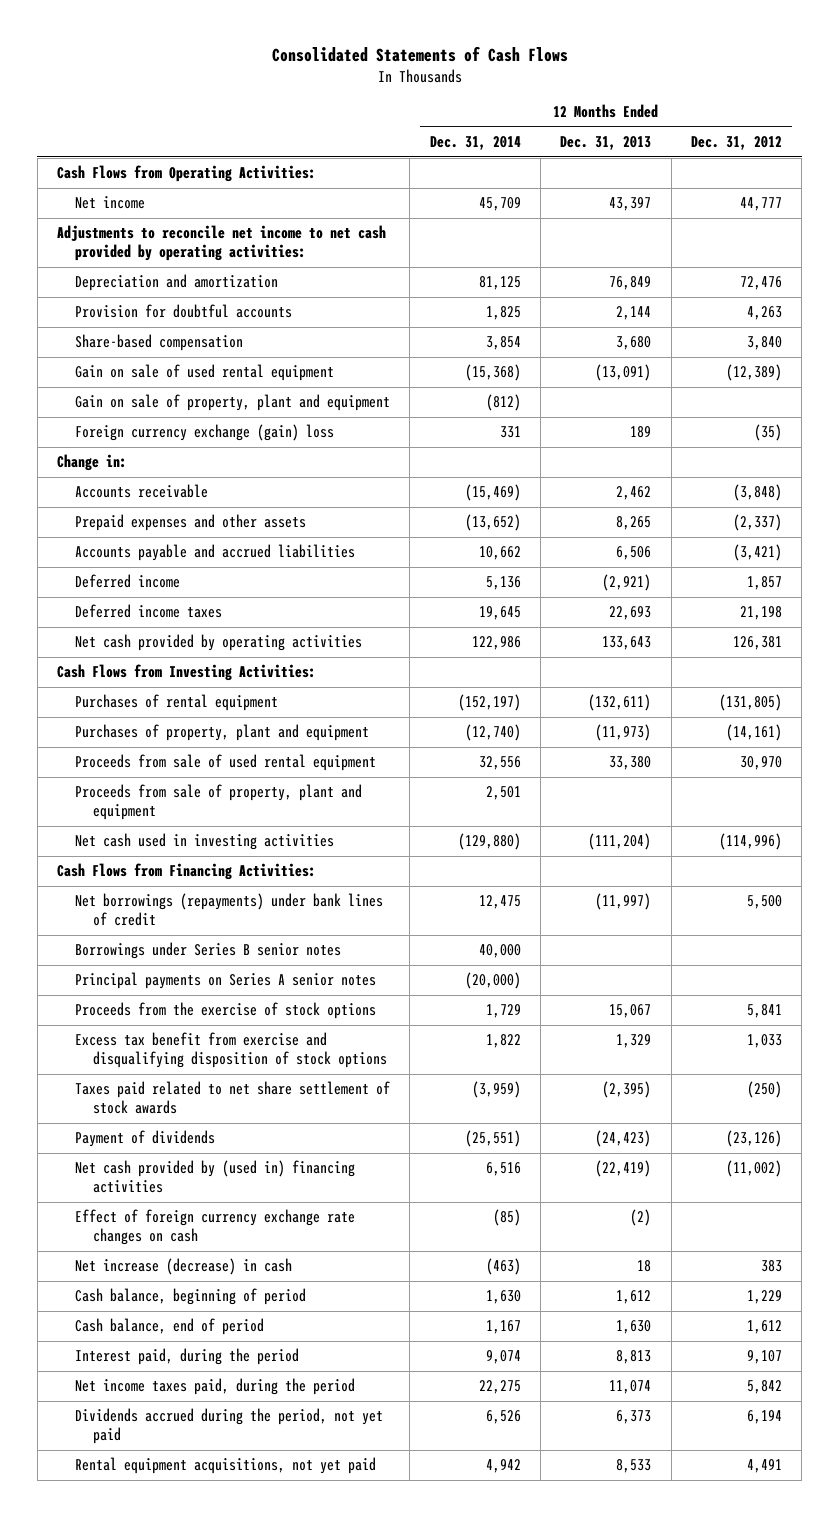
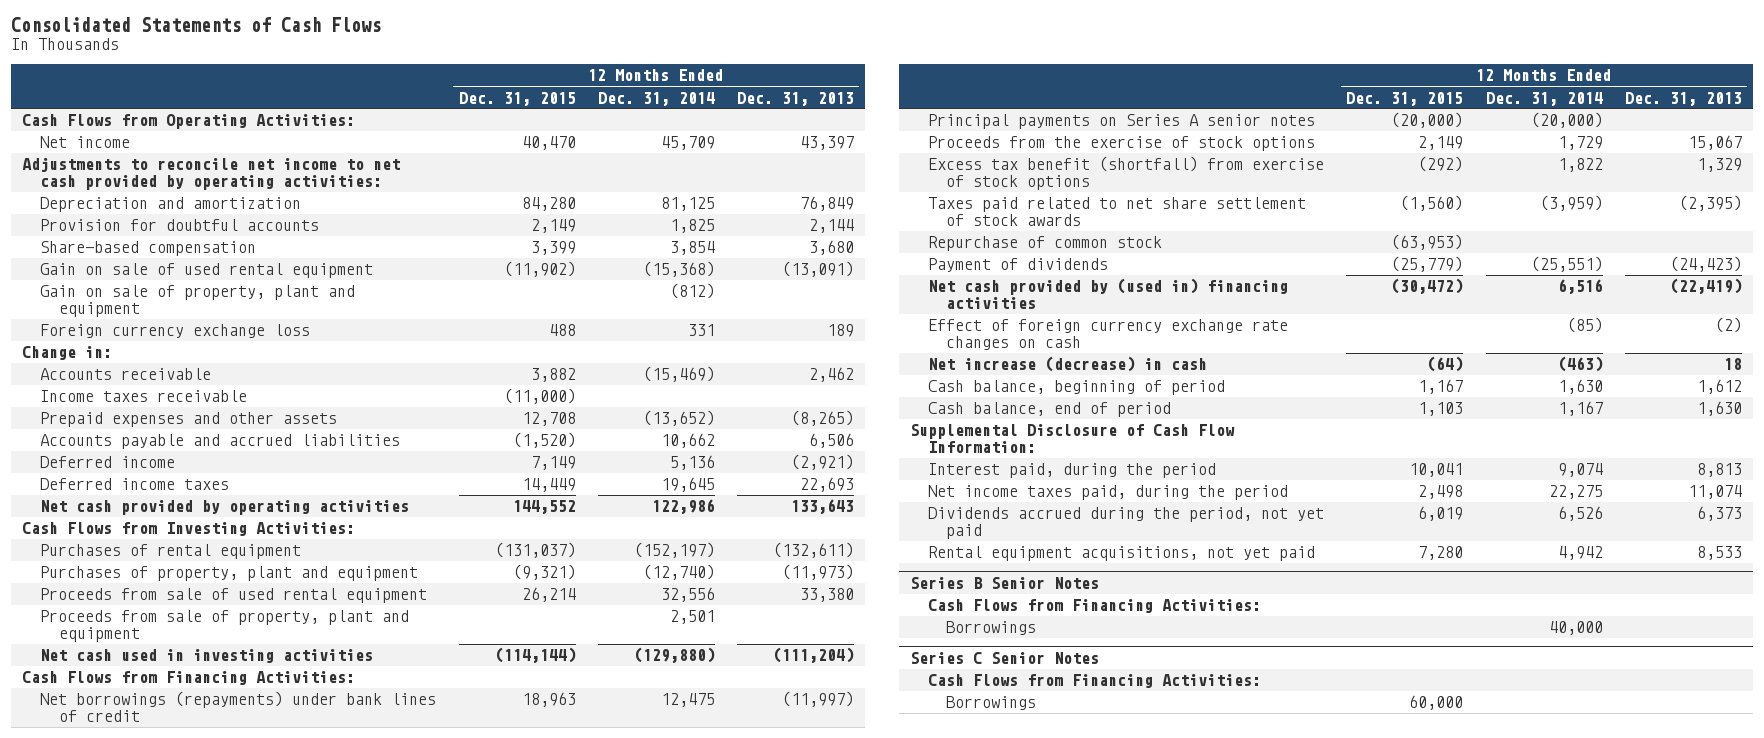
[690,136,782,151] Dec. 31, 2012 -> none
none -> [458,91,576,106] Dec. 31, 2015
[75,424,335,442] Foreign currency exchange (gain) loss -> [40,324,311,339] Foreign currency exchange loss
none -> [40,390,248,403] Income taxes receivable
[616,516,652,531] 8,265 -> [790,410,854,427] (8,265)
[75,942,342,960] Borrowings under Series B senior notes -> none
[75,1032,388,1069] Excess tax benefit from exercise and disqualifying disposition of stock options -> [928,156,1325,191] Excess tax benefit (shortfall) from exercise of stock options
none -> [928,236,1163,252] Repurchase of common stock
none -> [910,424,1236,454] Supplemental Disclosure of Cash Flow Information:
none -> [910,576,1100,589] Series B Senior Notes
none -> [928,599,1262,614] Cash Flows from Financing Activities:
none -> [946,621,1037,636] Borrowings
none -> [910,651,1100,664] Series C Senior Notes
none -> [928,674,1262,689] Cash Flows from Financing Activities:
none -> [946,696,1037,711] Borrowings

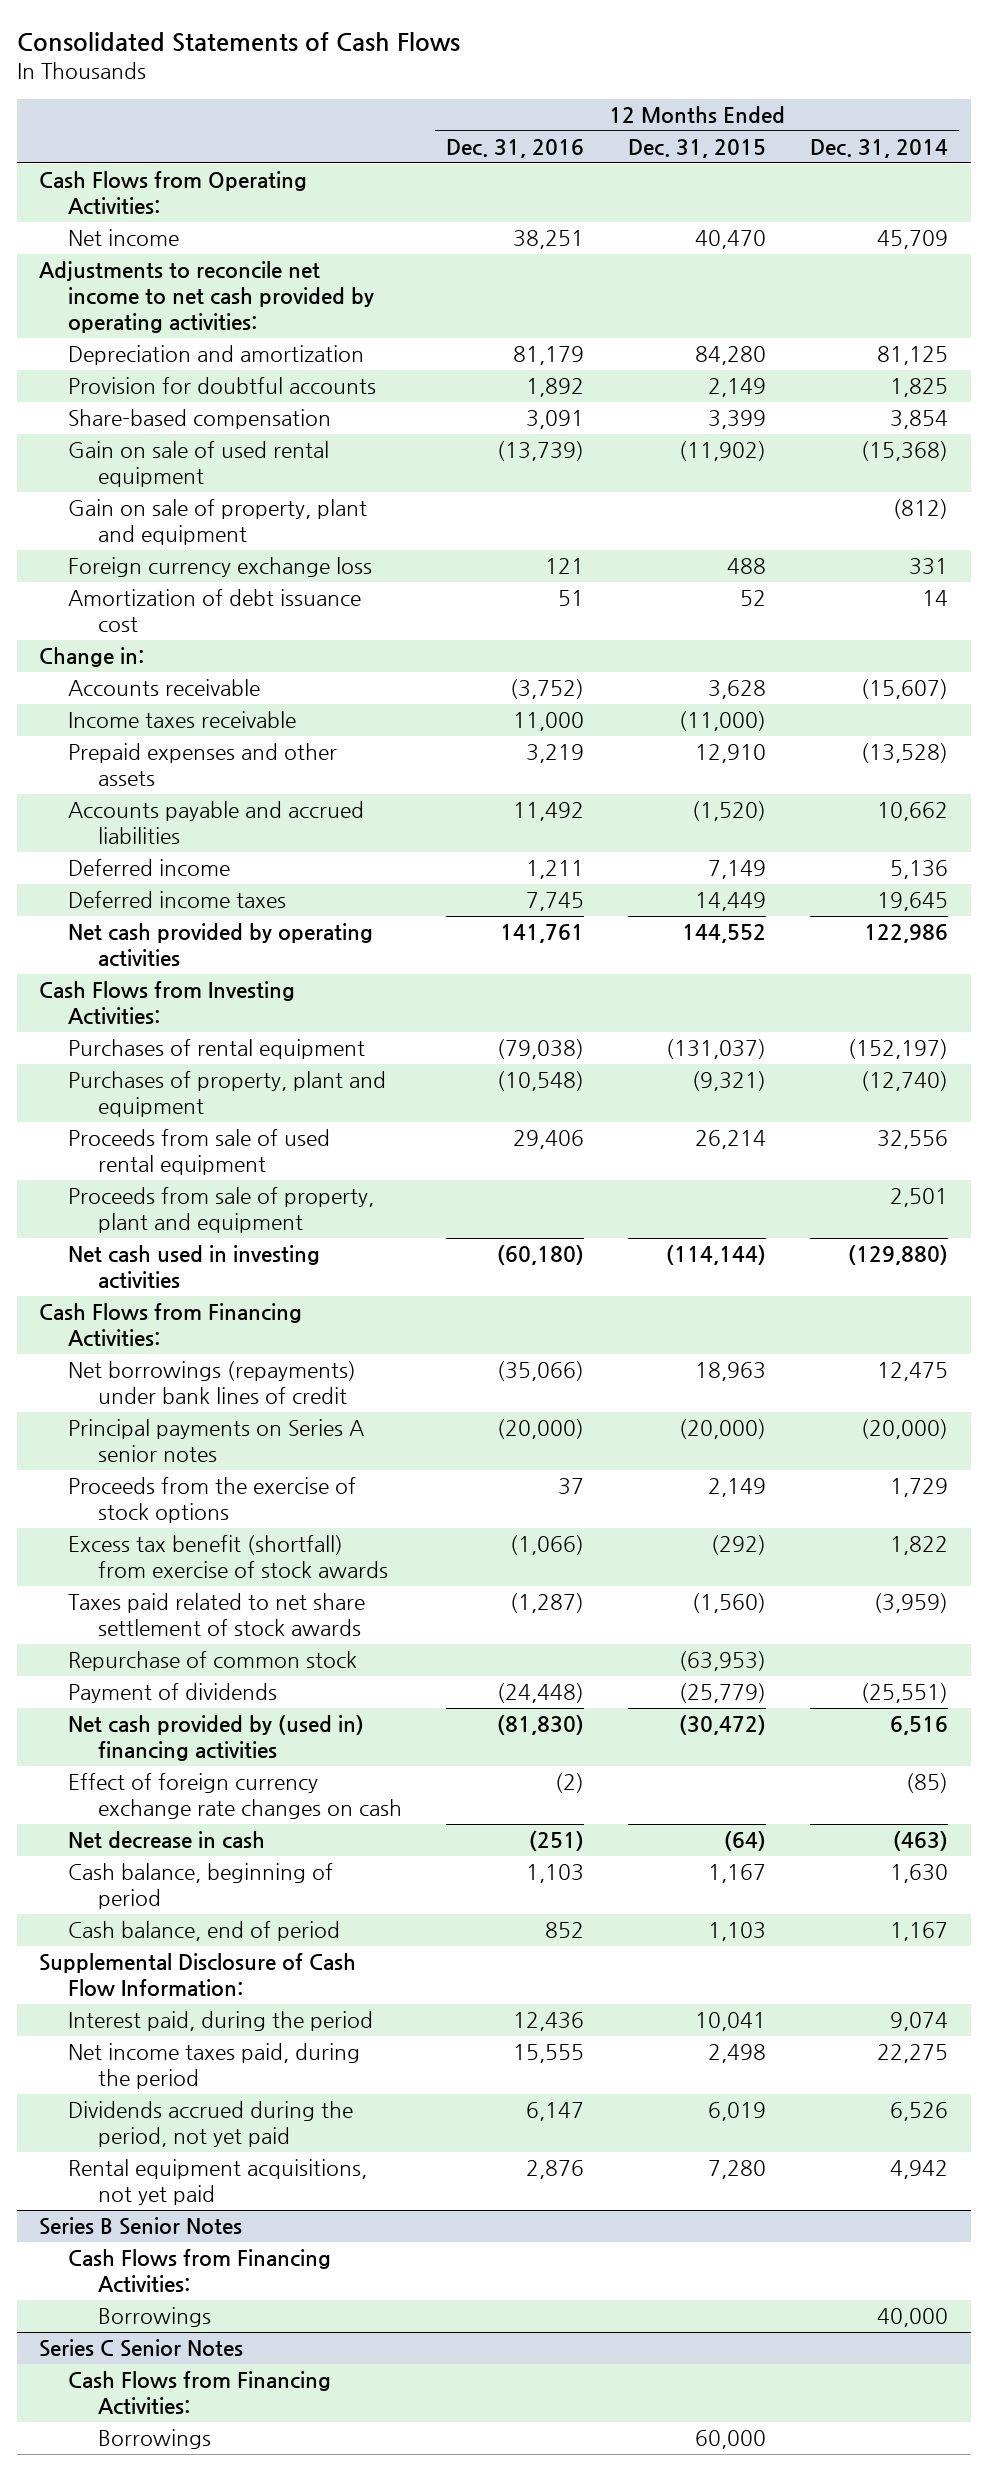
[736,91,854,106] Dec. 31, 2013 -> none
none -> [445,139,584,159] Dec. 31, 2016
none -> [68,589,362,633] Amortization of debt issuance cost
[530,368,576,383] 3,882 -> [708,680,767,700] 3,628
[642,366,715,383] (15,469) -> [861,679,949,700] (15,607)
[521,412,576,427] 12,708 -> [695,744,767,764] 12,910
[642,410,715,427] (13,652) -> [861,743,949,764] (13,528)
[928,156,1325,191] Excess tax benefit (shortfall) from exercise of stock options -> [68,1535,388,1579] Excess tax benefit (shortfall) from exercise of stock awards
[928,356,1208,373] Net increase (decrease) in cash -> [68,1831,266,1850] Net decrease in cash

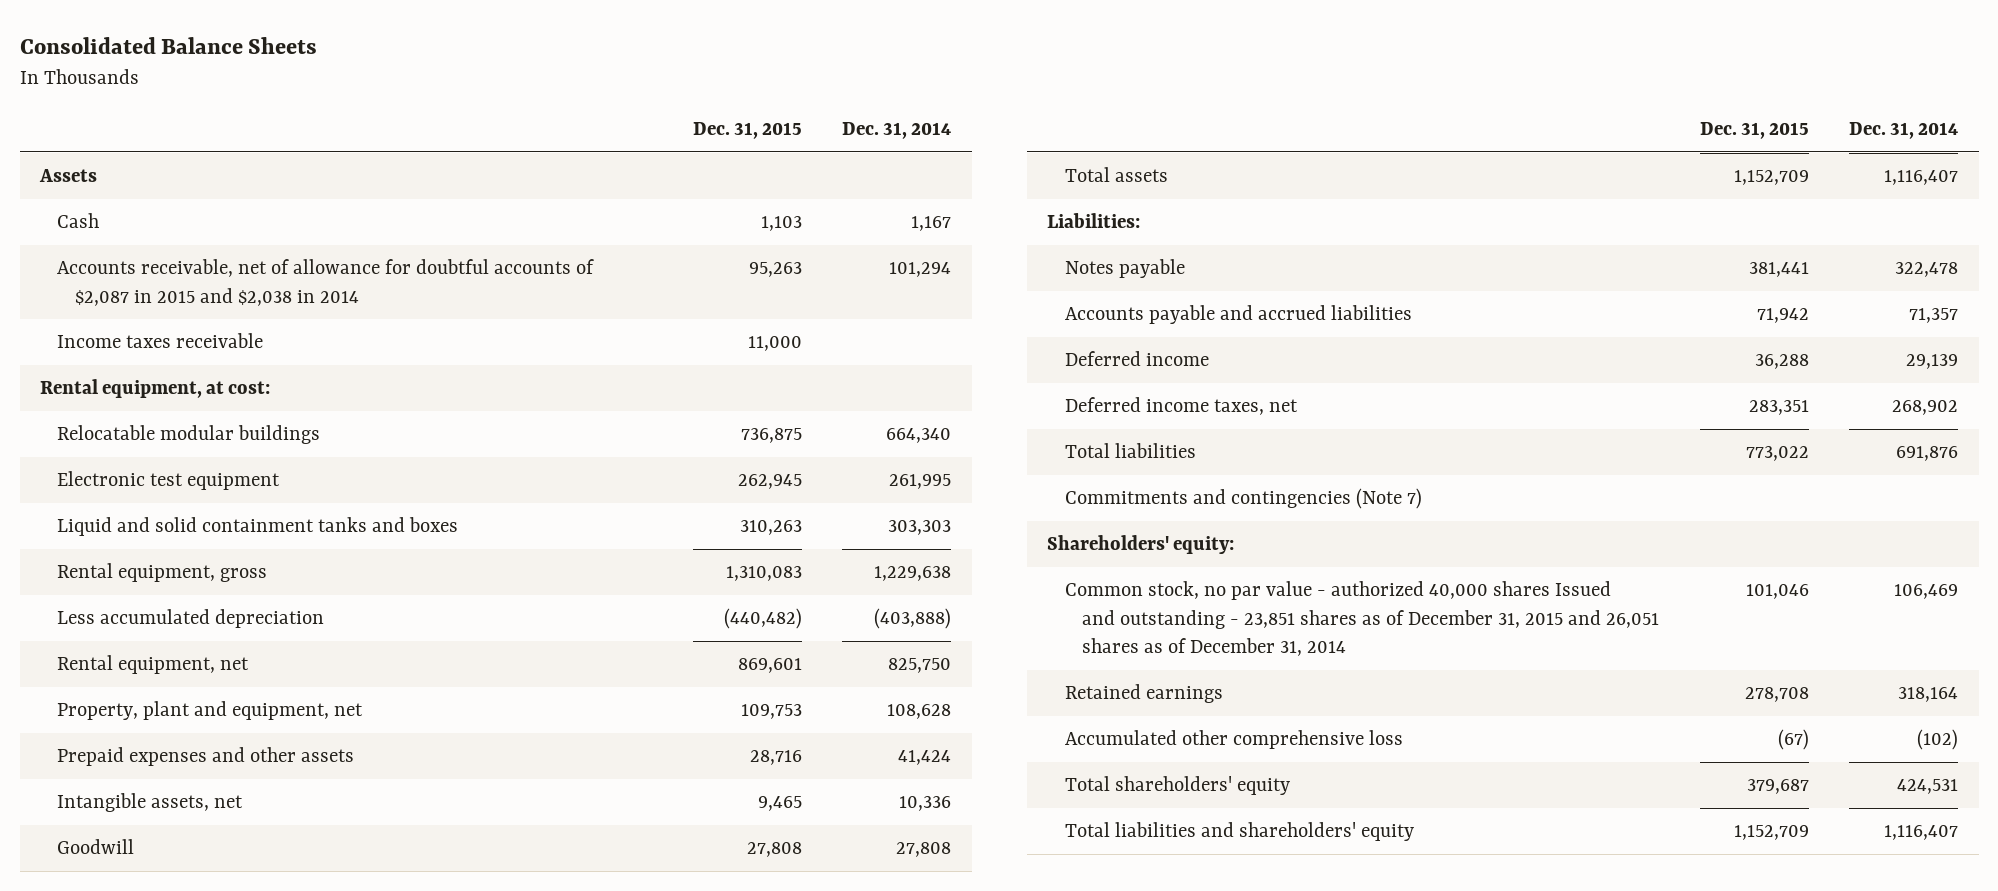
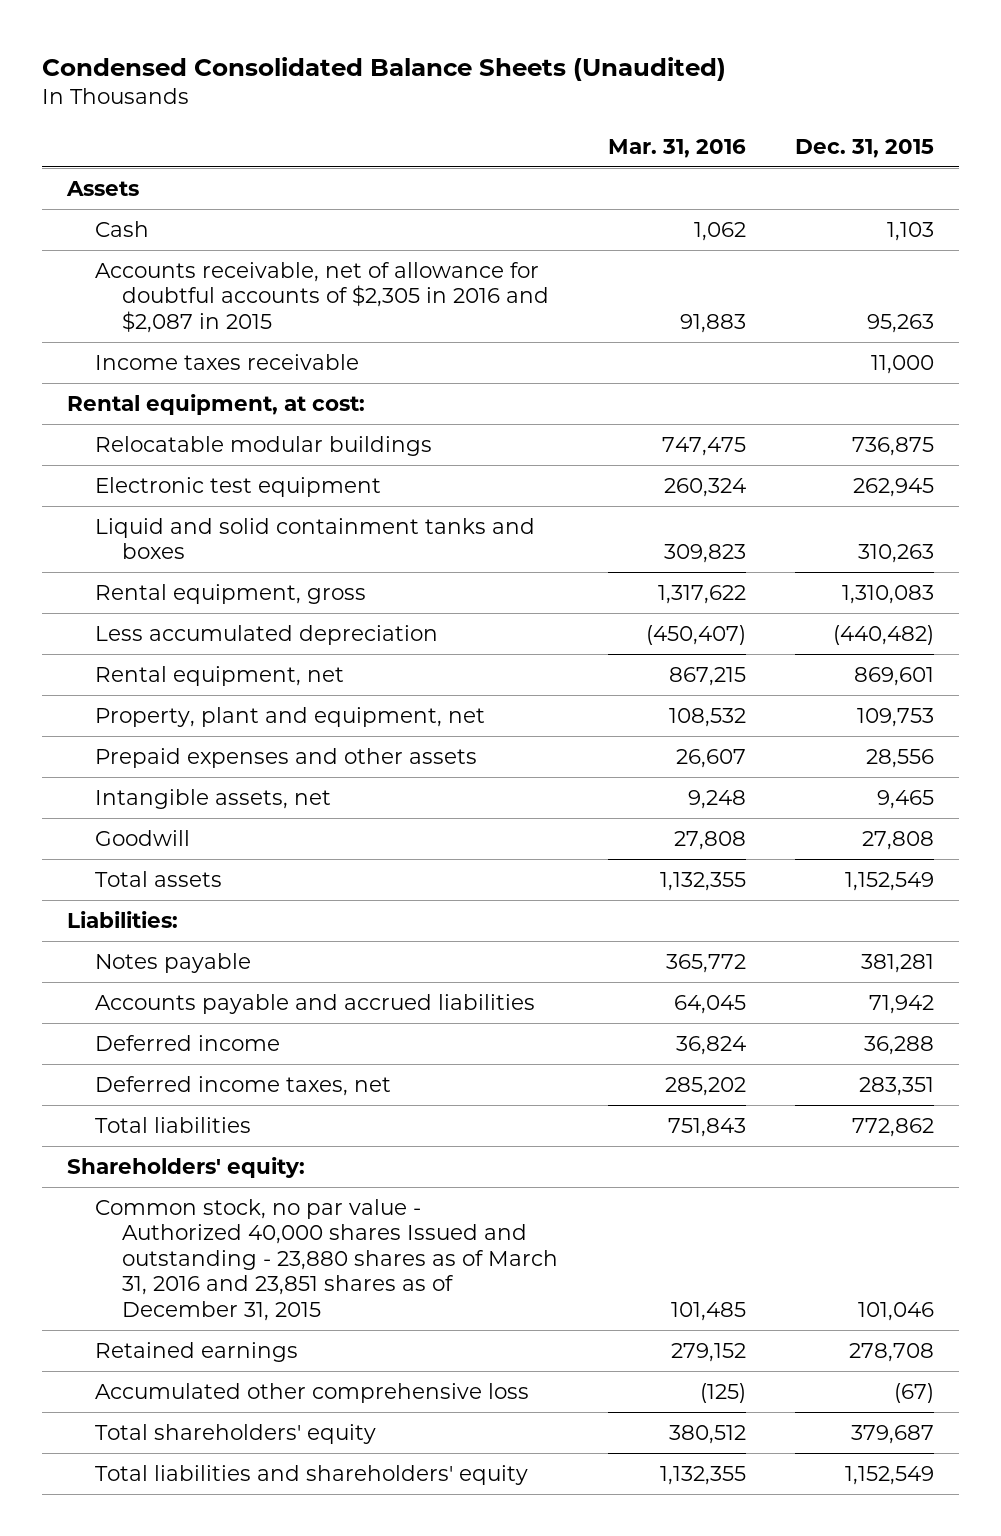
[19,37,317,55] Consolidated Balance Sheets -> [42,56,727,81] Condensed Consolidated Balance Sheets (Unaudited)
[842,122,952,140] Dec. 31, 2014 -> none
none -> [607,138,746,158] Mar. 31, 2016
[57,259,595,306] Accounts receivable, net of allowance for doubtful accounts of $2,087 in 2015 and $2,038 in 2014 -> [94,261,550,333] Accounts receivable, net of allowance for doubtful accounts of $2,305 in 2016 and $2,087 in 2015
[749,750,802,766] 28,716 -> [866,748,935,768] 28,556
[1733,170,1809,186] 1,152,709 -> [845,871,935,891] 1,152,549
[1748,262,1809,278] 381,441 -> [861,953,935,973] 381,281
[1064,488,1422,510] Commitments and contingencies (Note 7) -> none
[1745,446,1809,462] 773,022 -> [852,1117,935,1137] 772,862
[1064,581,1660,657] Common stock, no par value - authorized 40,000 shares Issued and outstanding - 23,851 shares as of December 31, 2015 and 26,051 shares as of December 31, 2014 -> [94,1198,559,1321] Common stock, no par value - Authorized 40,000 shares Issued and outstanding - 23,880 shares as of March 31, 2016 and 23,851 shares as of December 31, 2015
[1733,825,1809,841] 1,152,709 -> [845,1465,935,1485] 1,152,549

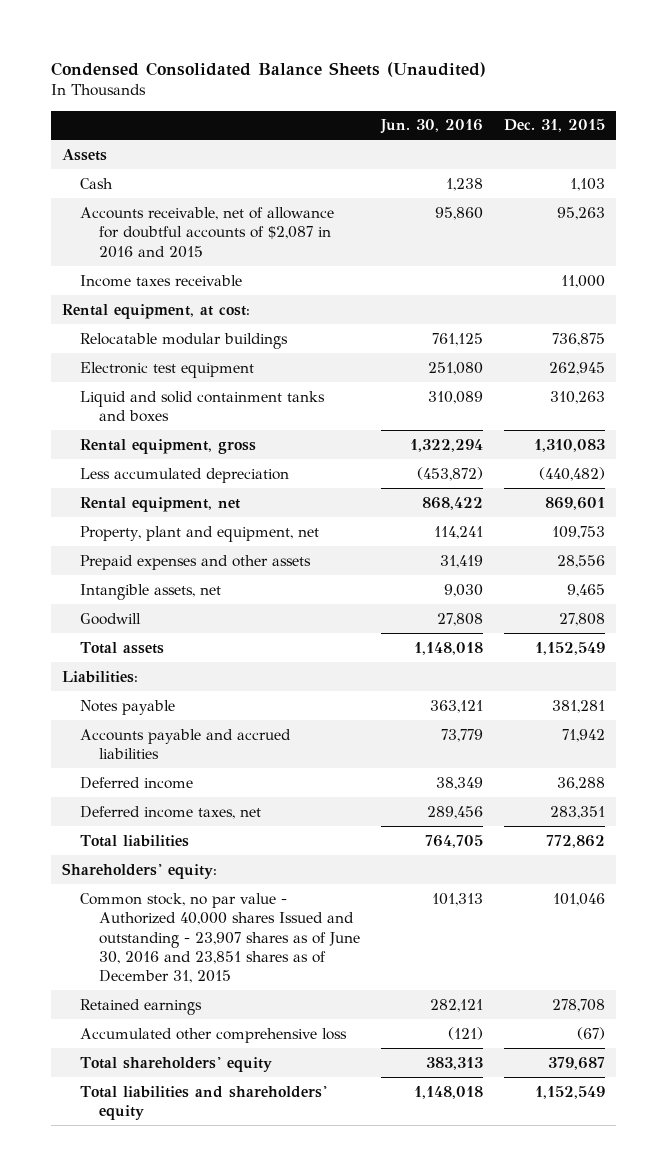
[607,138,746,158] Mar. 31, 2016 -> none
none -> [379,119,483,135] Jun. 30, 2016
[94,261,550,333] Accounts receivable, net of allowance for doubtful accounts of $2,305 in 2016 and $2,087 in 2015 -> [80,206,335,258] Accounts receivable, net of allowance for doubtful accounts of $2,087 in 2016 and 2015
[94,1198,559,1321] Common stock, no par value - Authorized 40,000 shares Issued and outstanding - 23,880 shares as of March 31, 2016 and 23,851 shares as of December 31, 2015 -> [80,892,360,984] Common stock, no par value - Authorized 40,000 shares Issued and outstanding - 23,907 shares as of June 30, 2016 and 23,851 shares as of December 31, 2015

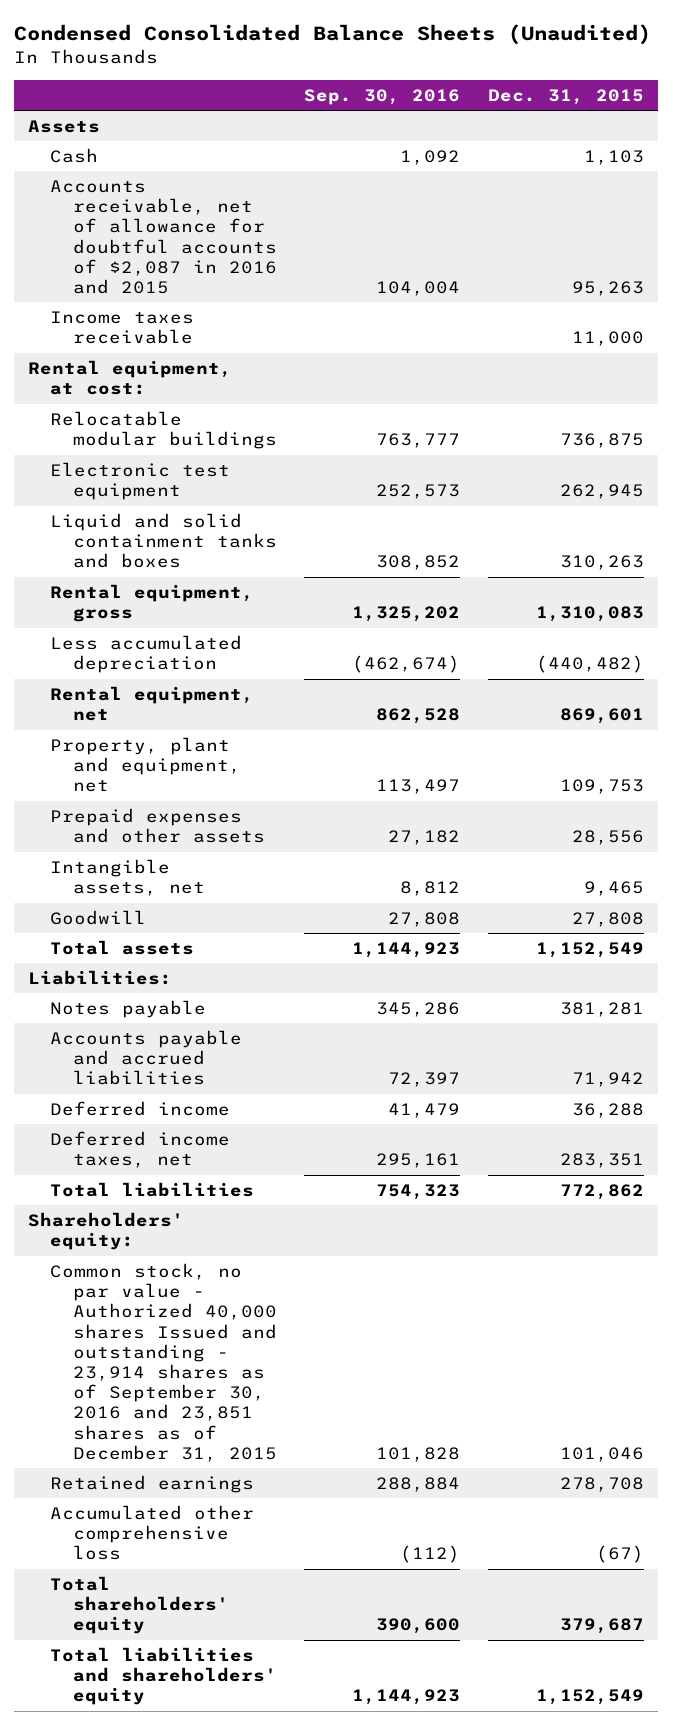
[379,119,483,135] Jun. 30, 2016 -> none
none -> [304,88,461,105] Sep. 30, 2016
[80,892,360,984] Common stock, no par value - Authorized 40,000 shares Issued and outstanding - 23,907 shares as of June 30, 2016 and 23,851 shares as of December 31, 2015 -> [50,1263,277,1462] Common stock, no par value - Authorized 40,000 shares Issued and outstanding - 23,914 shares as of September 30, 2016 and 23,851 shares as of December 31, 2015

